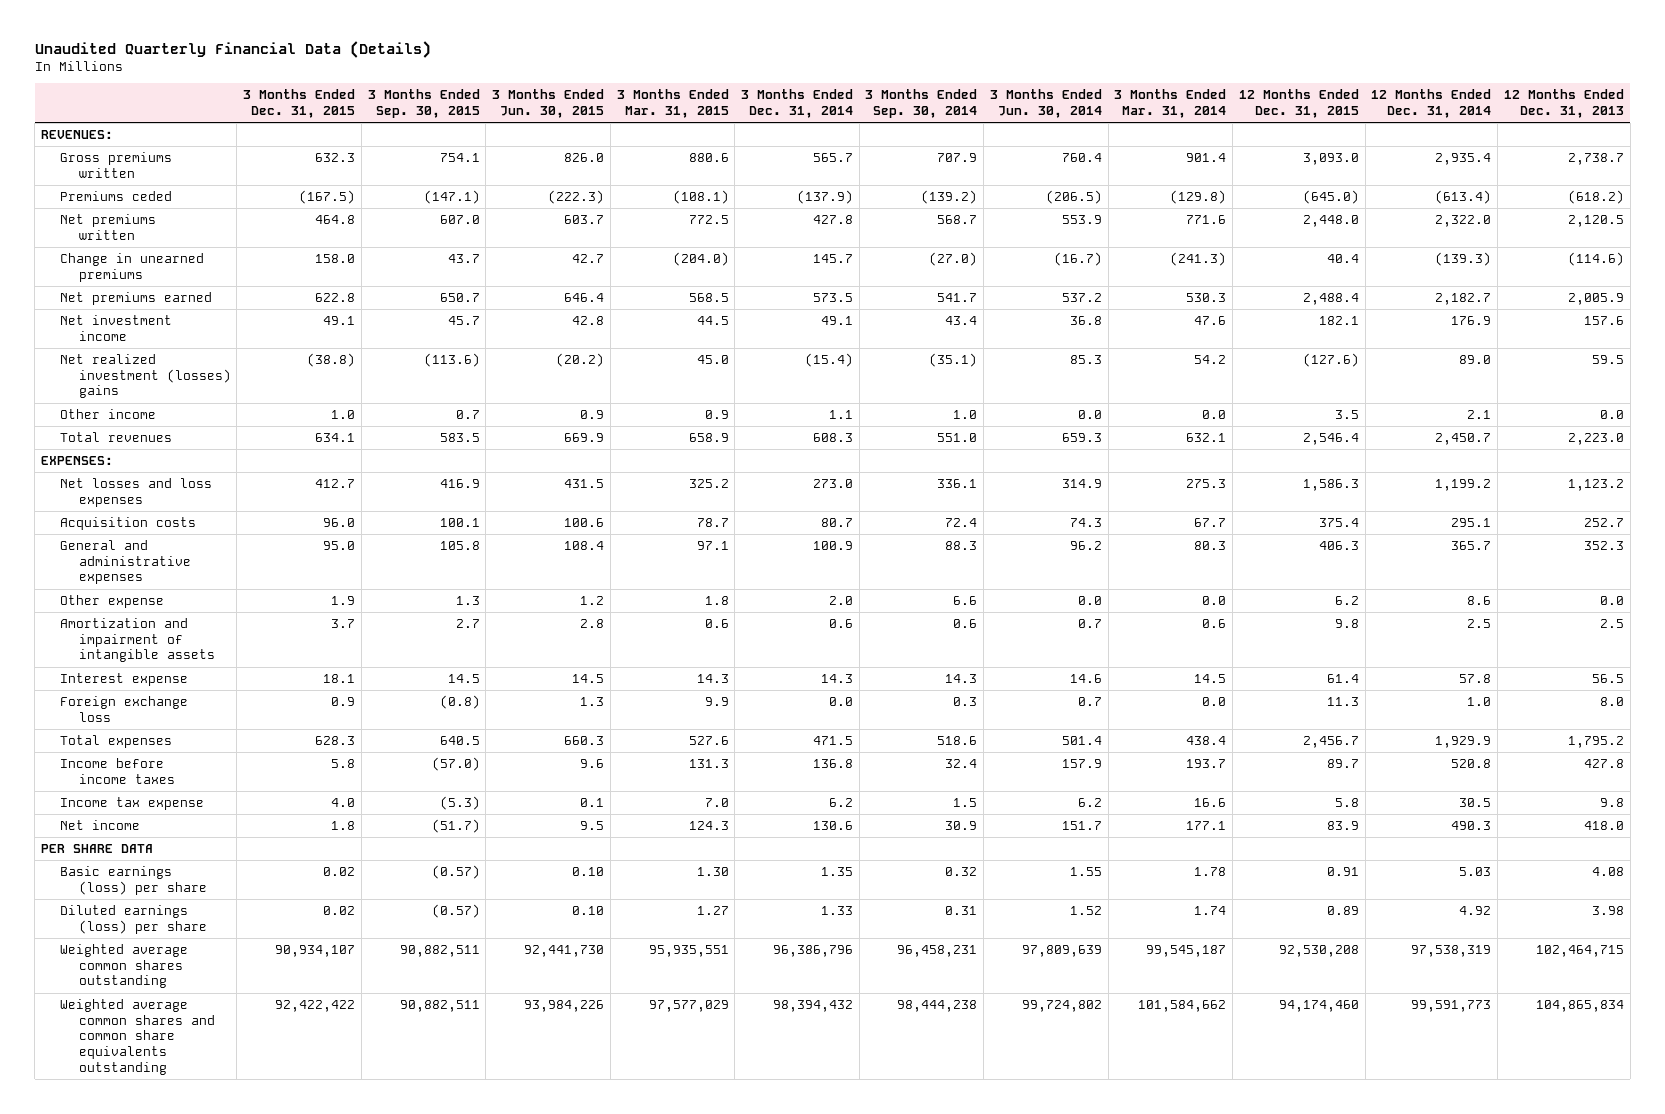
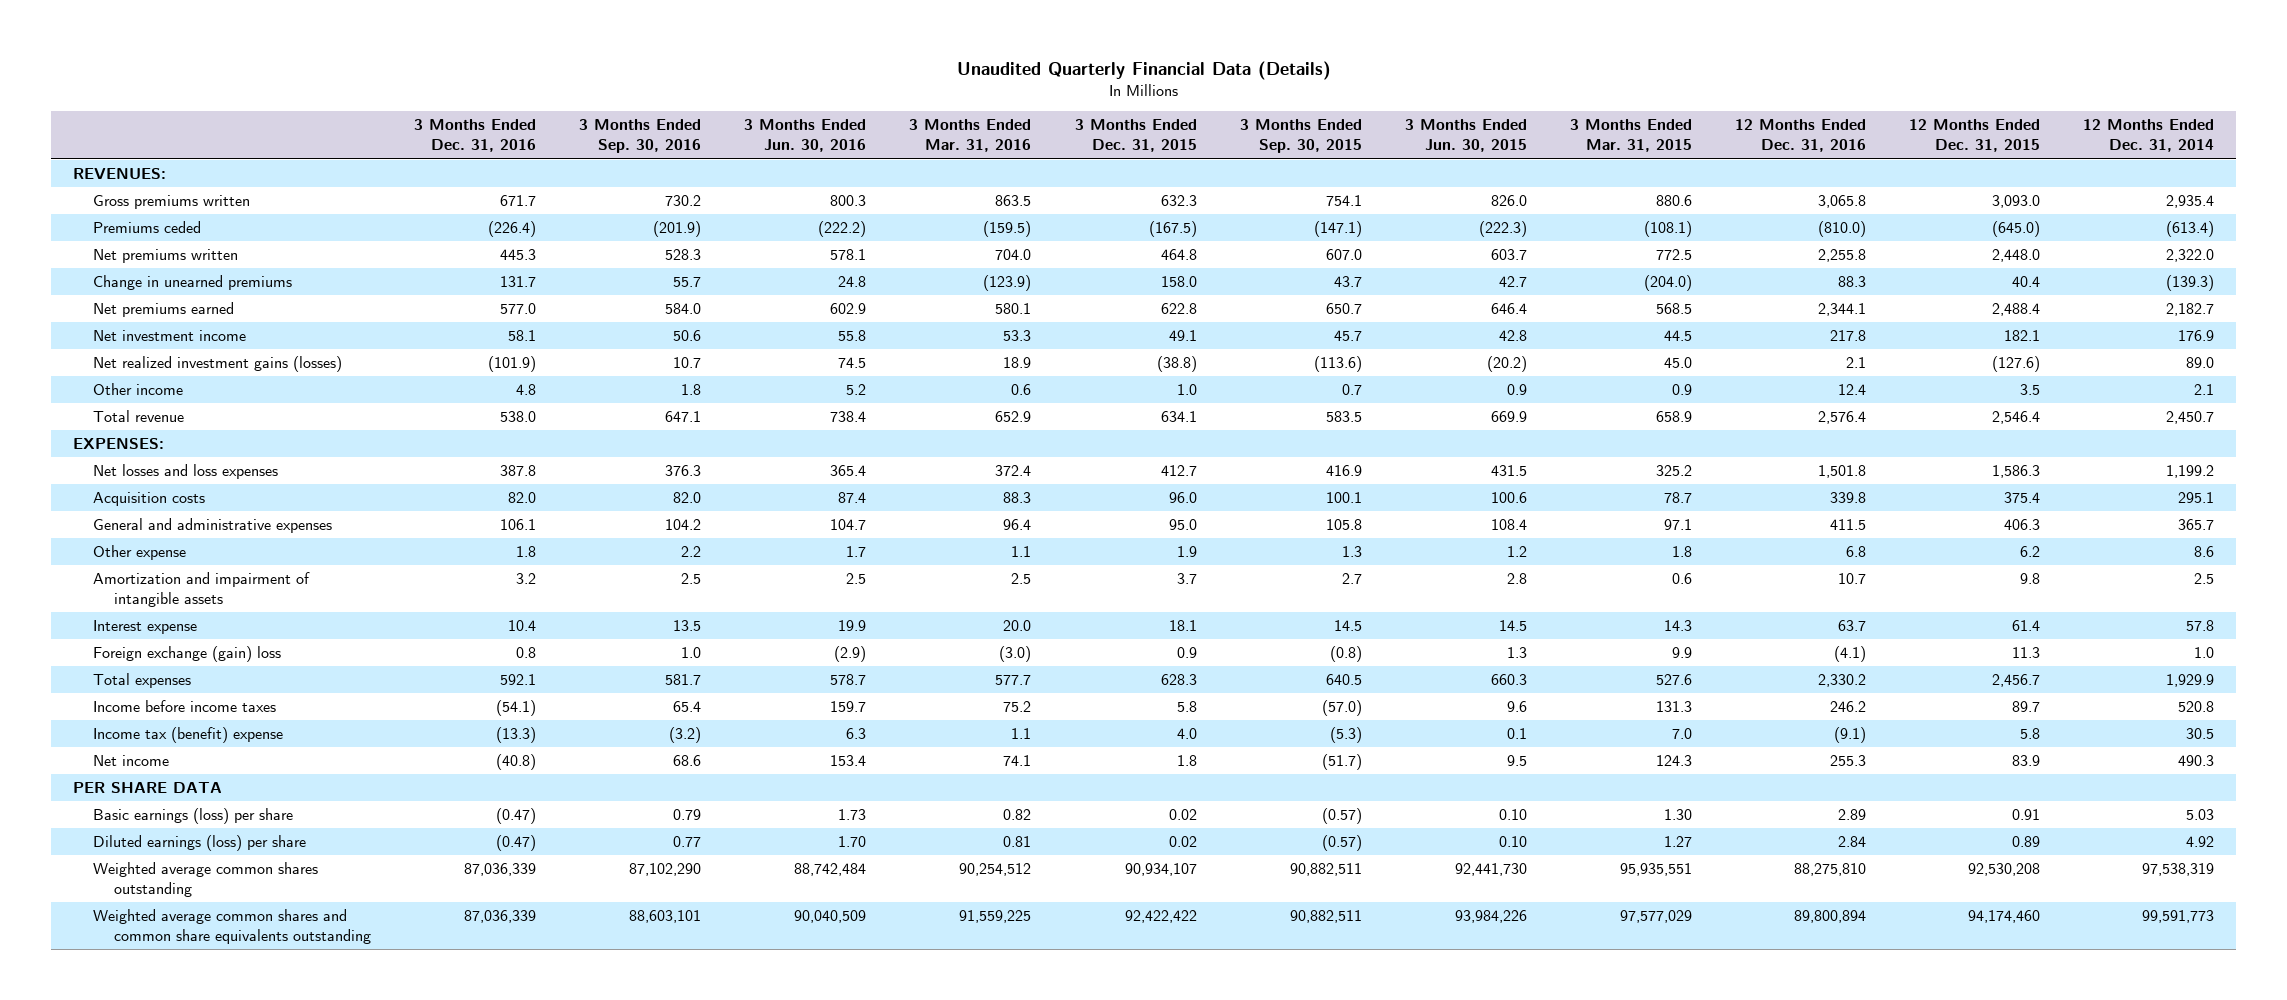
[740,89,853,118] 3 Months Ended Dec. 31, 2014 -> none
[865,89,978,118] 3 Months Ended Sep. 30, 2014 -> none
[989,89,1102,118] 3 Months Ended Jun. 30, 2014 -> none
[1114,89,1227,118] 3 Months Ended Mar. 31, 2014 -> none
[1503,89,1624,118] 12 Months Ended Dec. 31, 2013 -> none
none -> [414,119,537,153] 3 Months Ended Dec. 31, 2016
none -> [579,119,702,154] 3 Months Ended Sep. 30, 2016
none -> [744,119,867,153] 3 Months Ended Jun. 30, 2016
none -> [909,119,1032,153] 3 Months Ended Mar. 31, 2016
none -> [1735,119,1867,153] 12 Months Ended Dec. 31, 2016
[59,353,231,399] Net realized investment (losses) gains -> [93,356,343,373] Net realized investment gains (losses)
[59,431,172,442] Total revenues -> [93,410,185,423] Total revenue
[59,695,188,722] Foreign exchange loss -> [93,646,282,663] Foreign exchange (gain) loss
[59,796,204,810] Income tax expense -> [93,727,284,744] Income tax (benefit) expense

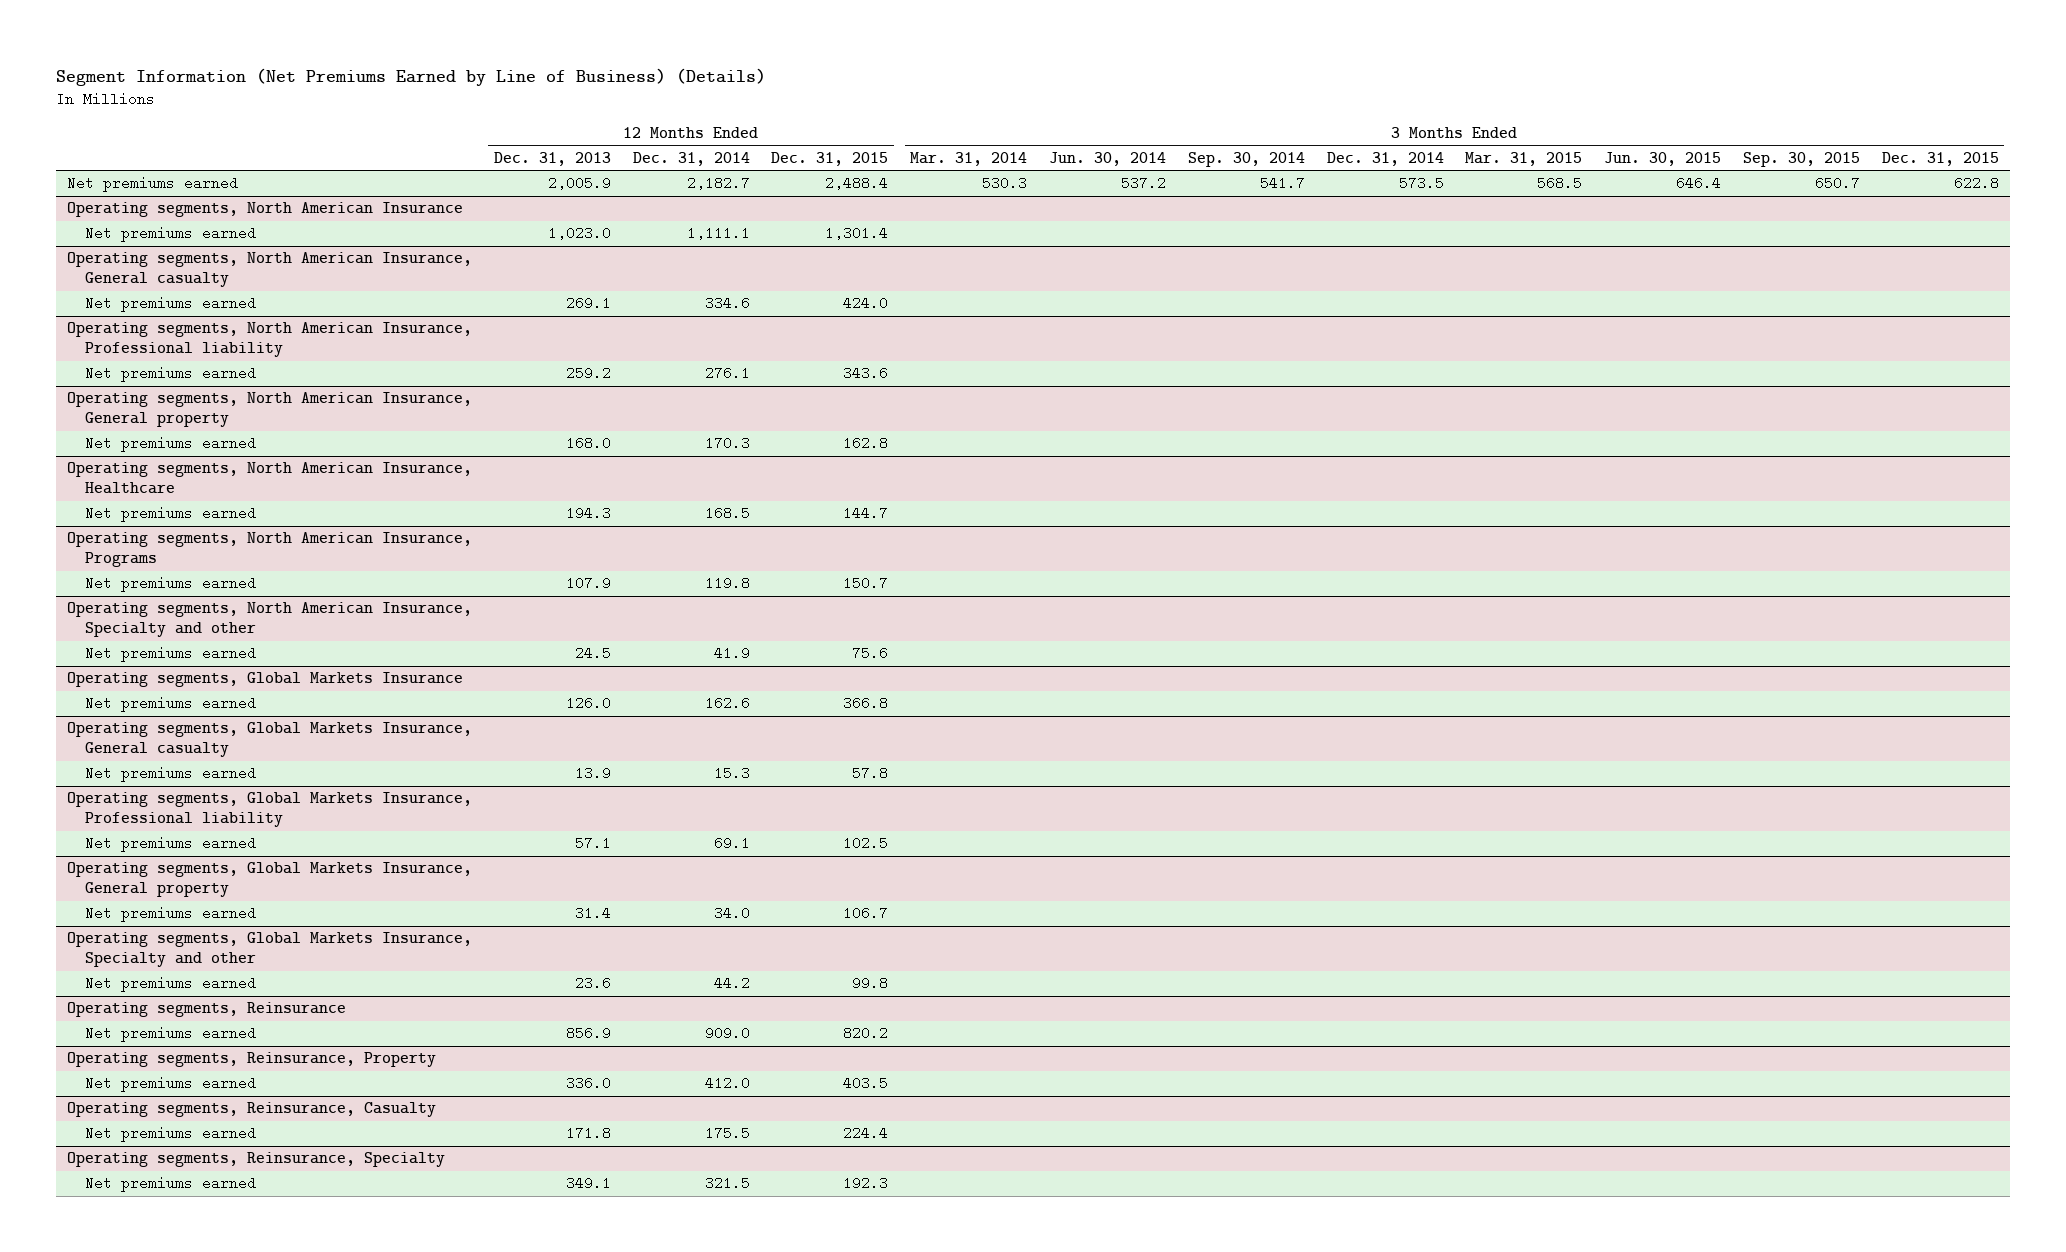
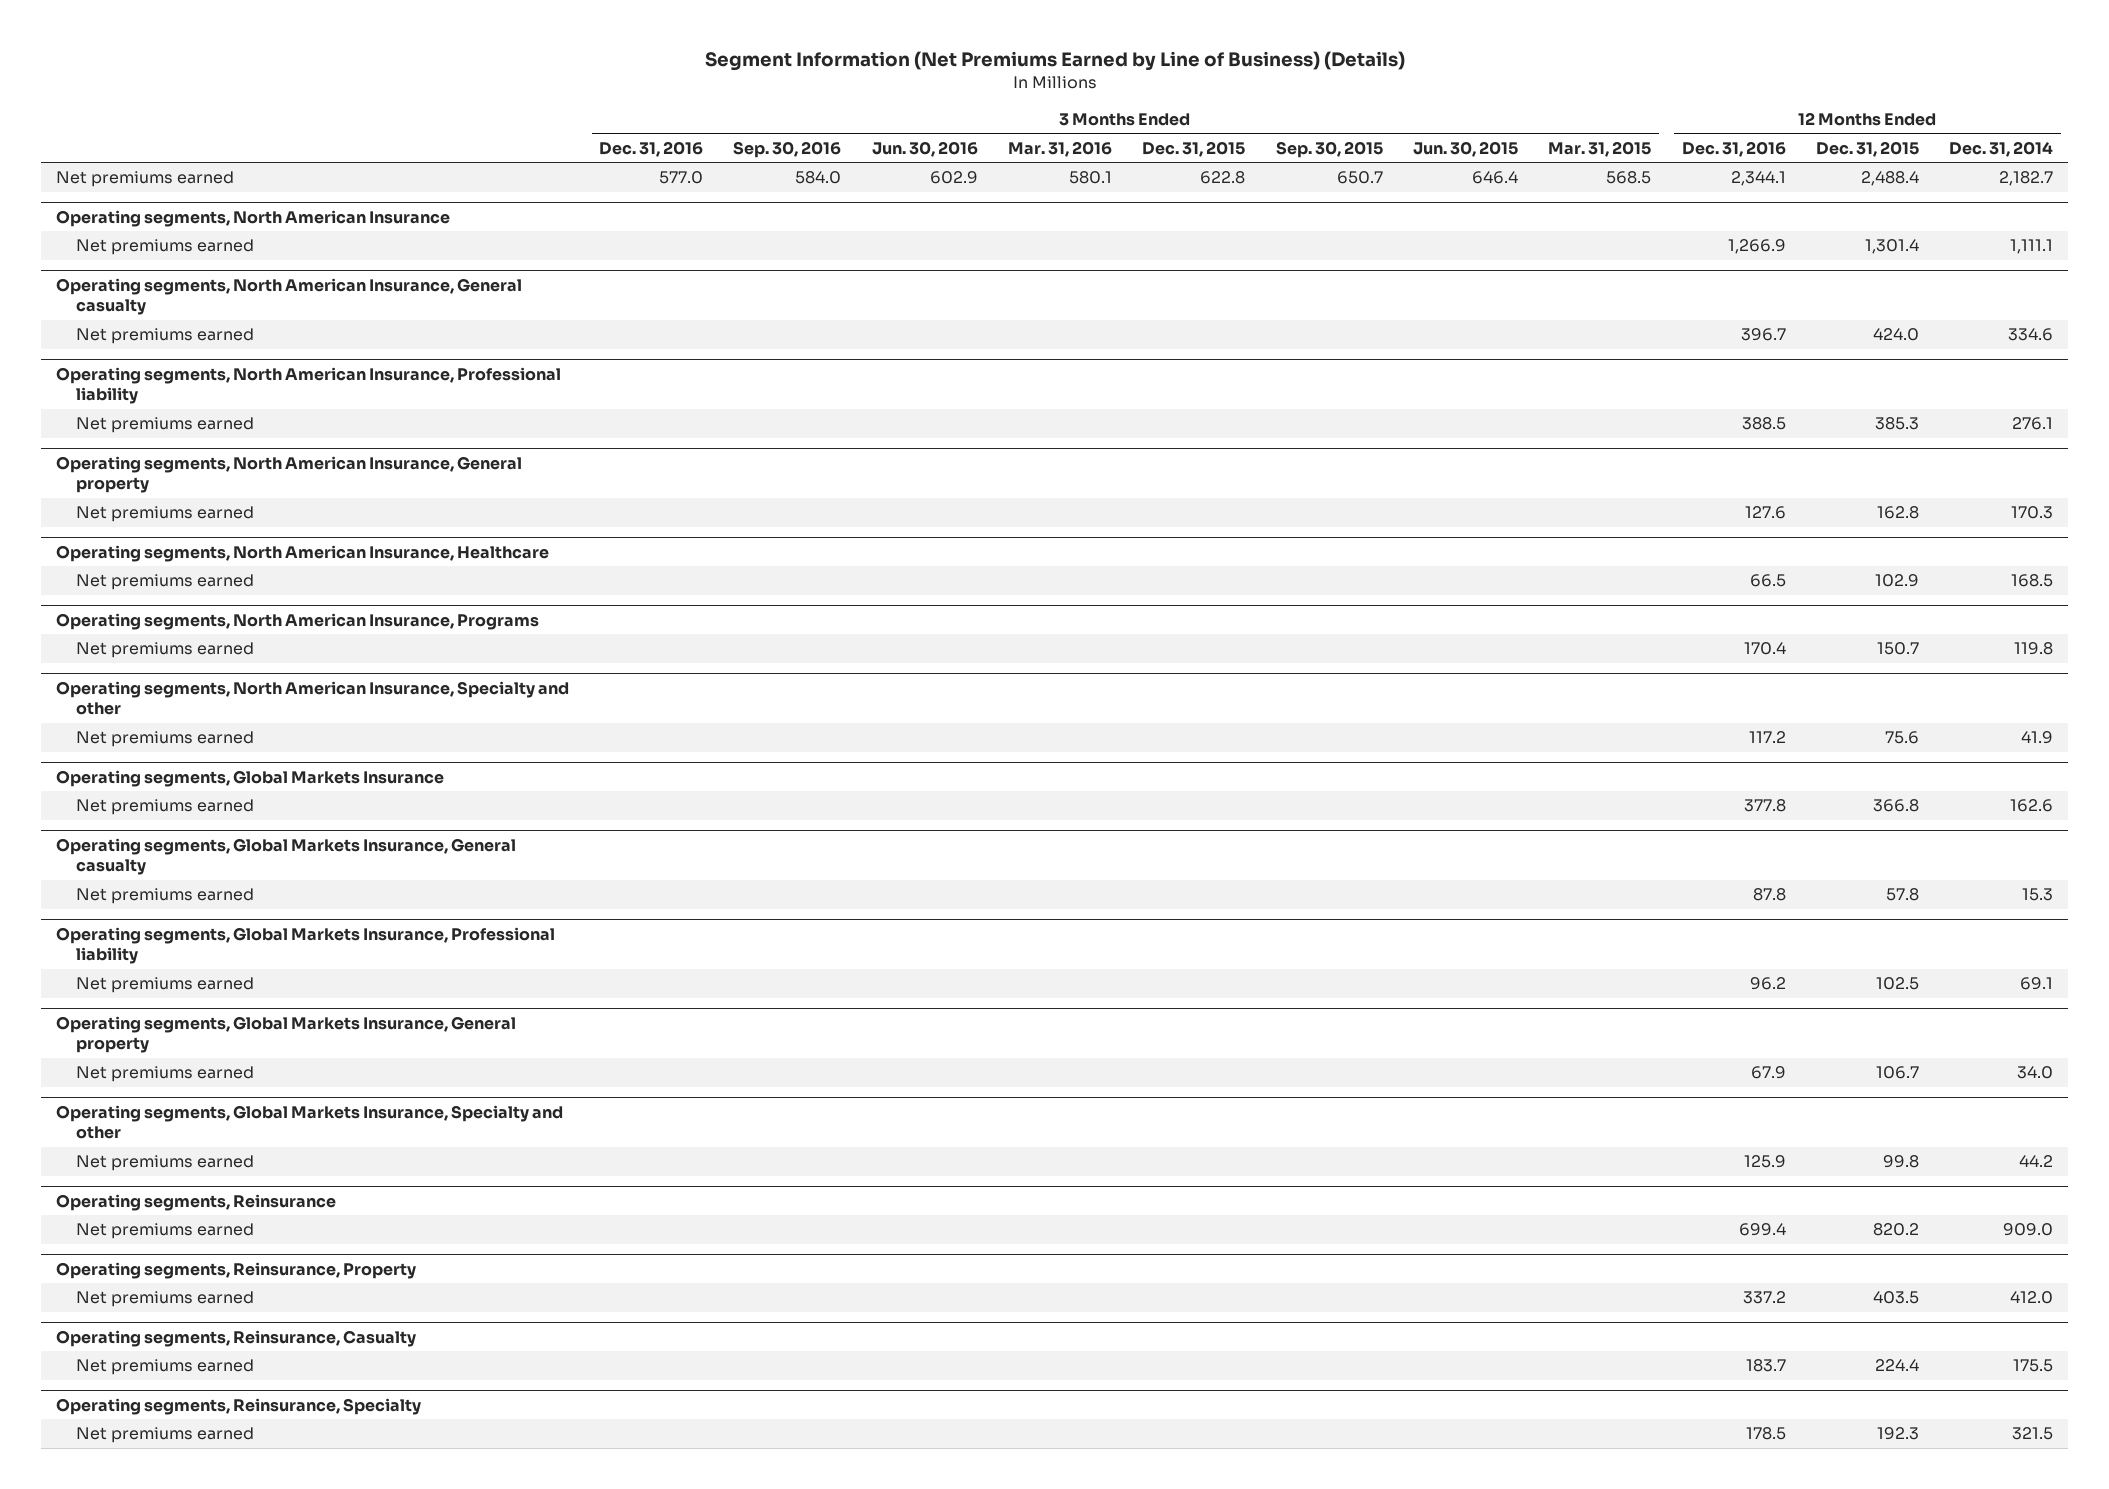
[493,151,611,166] Dec. 31, 2013 -> none
[910,151,1028,166] Mar. 31, 2014 -> none
[1048,151,1166,166] Jun. 30, 2014 -> none
[1187,151,1305,167] Sep. 30, 2014 -> none
[1326,151,1444,166] Dec. 31, 2014 -> none
none -> [599,140,704,157] Dec. 31, 2016
none -> [733,140,842,158] Sep. 30, 2016
none -> [871,140,978,157] Jun. 30, 2016
none -> [1008,140,1113,157] Mar. 31, 2016
none -> [1681,140,1786,157] Dec. 31, 2016
[843,366,889,381] 343.6 -> [1874,417,1919,431] 385.3
[843,506,889,521] 144.7 -> [1874,574,1919,588] 102.9

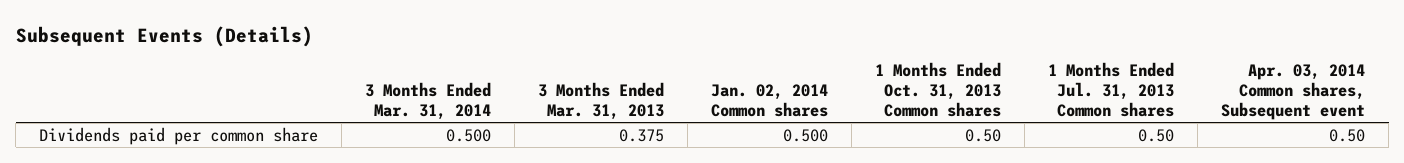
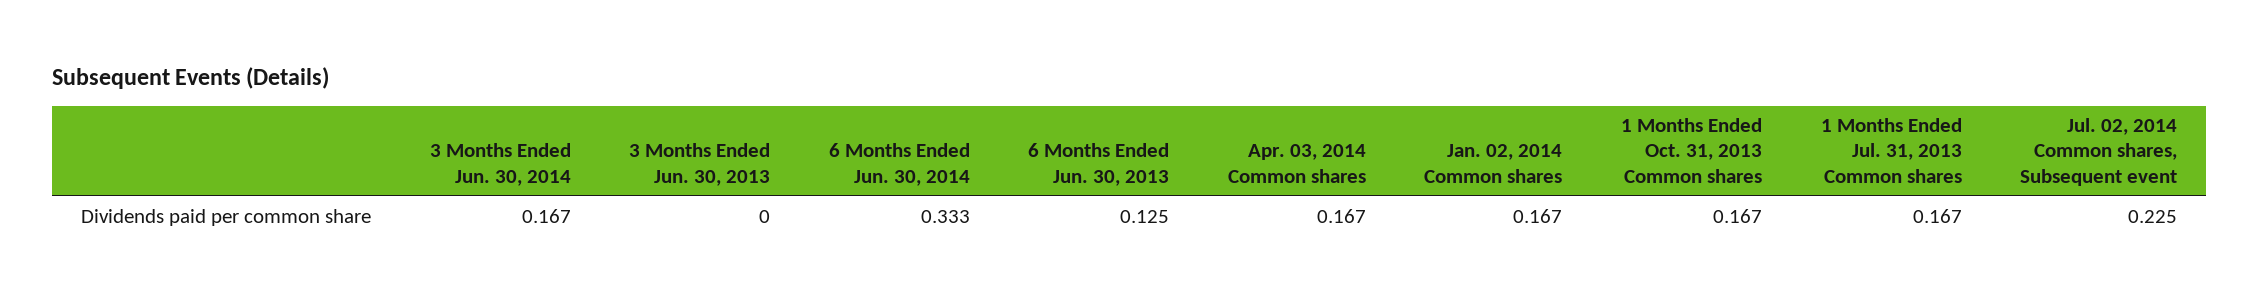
[365,82,492,120] 3 Months Ended Mar. 31, 2014 -> none
[538,82,665,120] 3 Months Ended Mar. 31, 2013 -> none
[1221,64,1366,120] Apr. 03, 2014 Common shares, Subsequent event -> none
none -> [429,143,571,187] 3 Months Ended Jun. 30, 2014
none -> [629,143,771,187] 3 Months Ended Jun. 30, 2013
none -> [828,143,970,187] 6 Months Ended Jun. 30, 2014
none -> [1028,143,1170,187] 6 Months Ended Jun. 30, 2013
none -> [1227,144,1366,184] Apr. 03, 2014 Common shares
none -> [2020,117,2178,187] Jul. 02, 2014 Common shares, Subsequent event
[783,128,829,142] 0.500 -> [1513,209,1563,224] 0.167
[965,128,1002,142] 0.50 -> [1713,209,1763,224] 0.167
[1138,128,1175,142] 0.50 -> [1912,209,1962,224] 0.167

